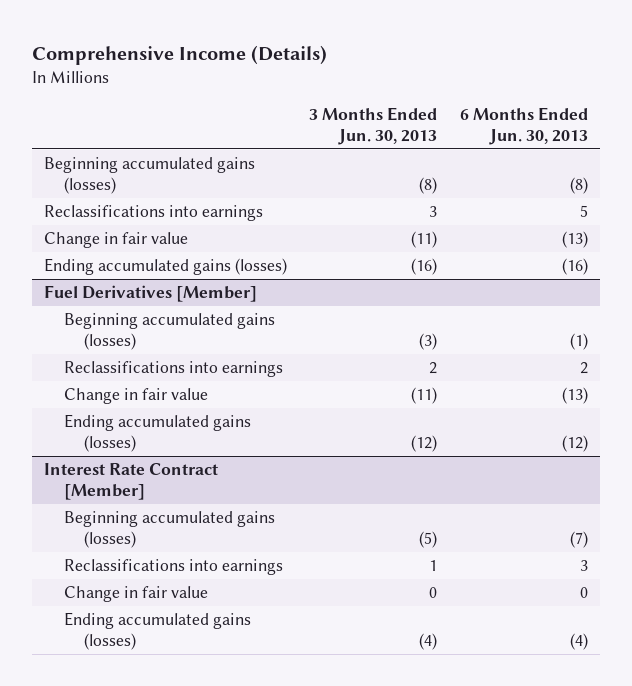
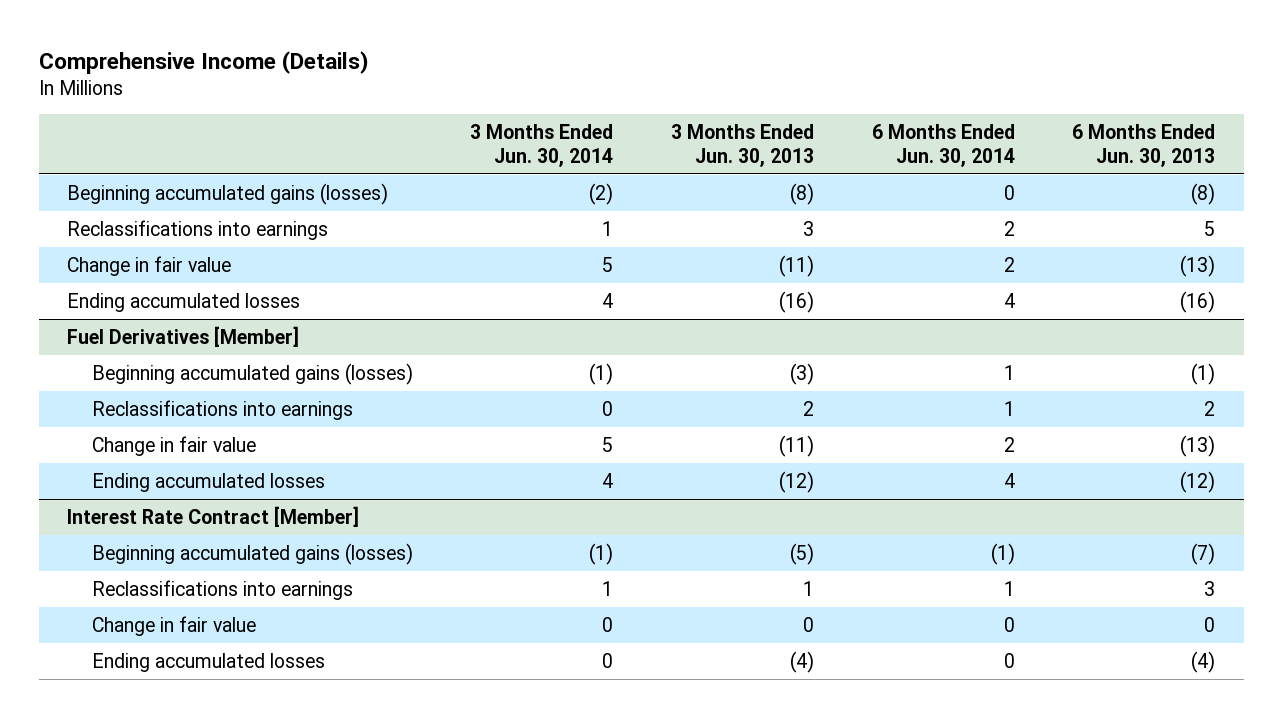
none -> [470,124,614,167] 3 Months Ended Jun. 30, 2014
none -> [871,124,1015,167] 6 Months Ended Jun. 30, 2014
[43,258,287,276] Ending accumulated gains (losses) -> [67,292,301,312] Ending accumulated losses
[64,414,252,453] Ending accumulated gains (losses) -> [91,472,325,492] Ending accumulated losses
[64,612,252,651] Ending accumulated gains (losses) -> [91,652,325,672] Ending accumulated losses

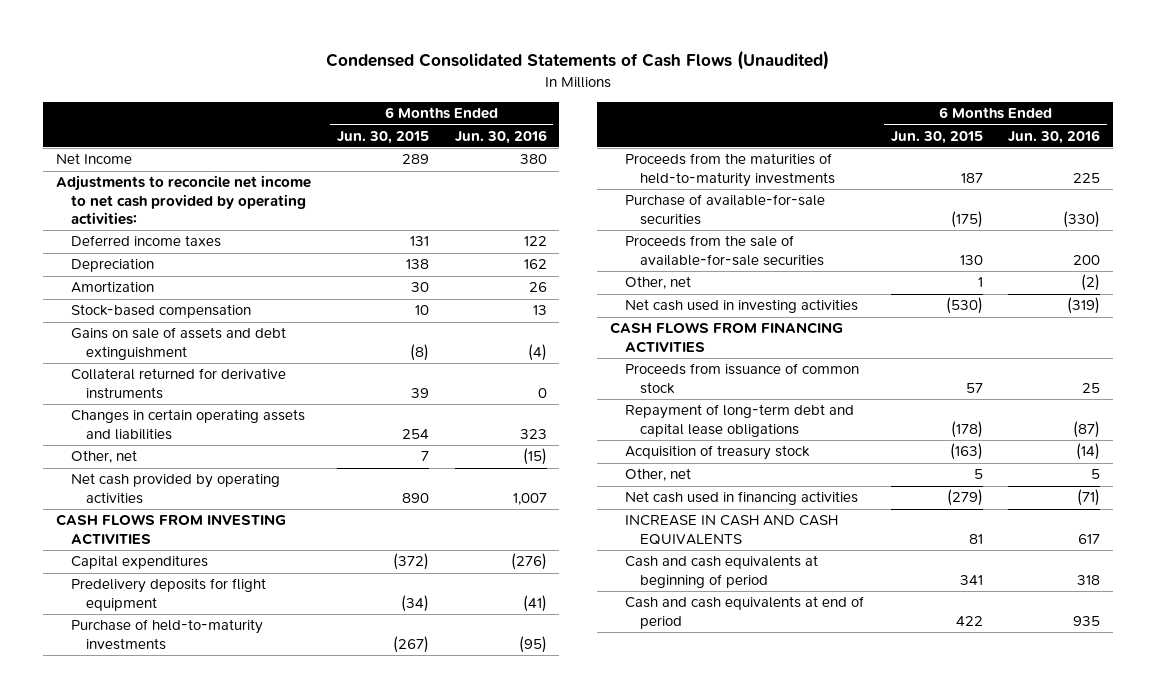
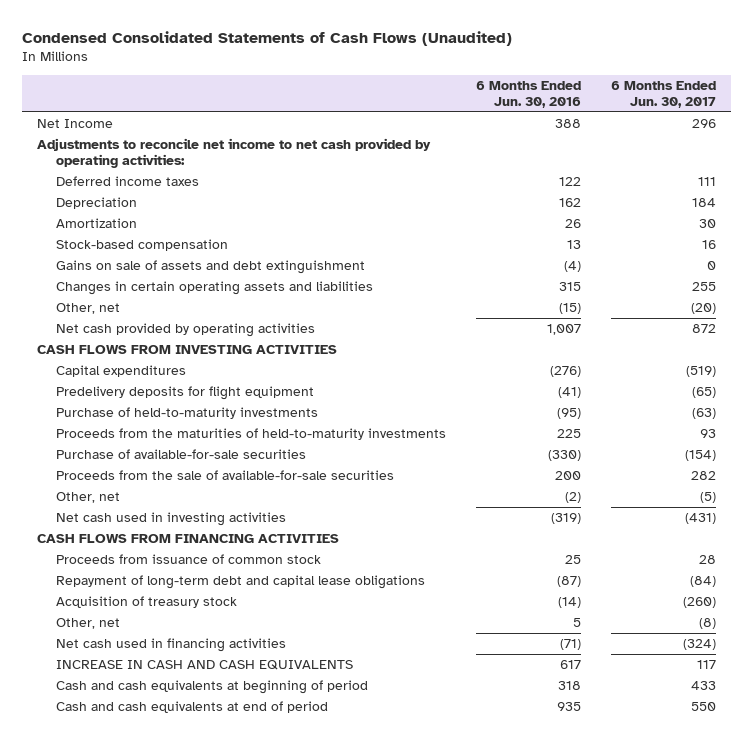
[336,130,429,144] Jun. 30, 2015 -> none
none -> [610,80,716,108] 6 Months Ended Jun. 30, 2017
[519,154,547,165] 380 -> [554,119,581,129] 388
[71,368,287,399] Collateral returned for derivative instruments -> none
[519,428,547,439] 323 -> [558,282,581,292] 315

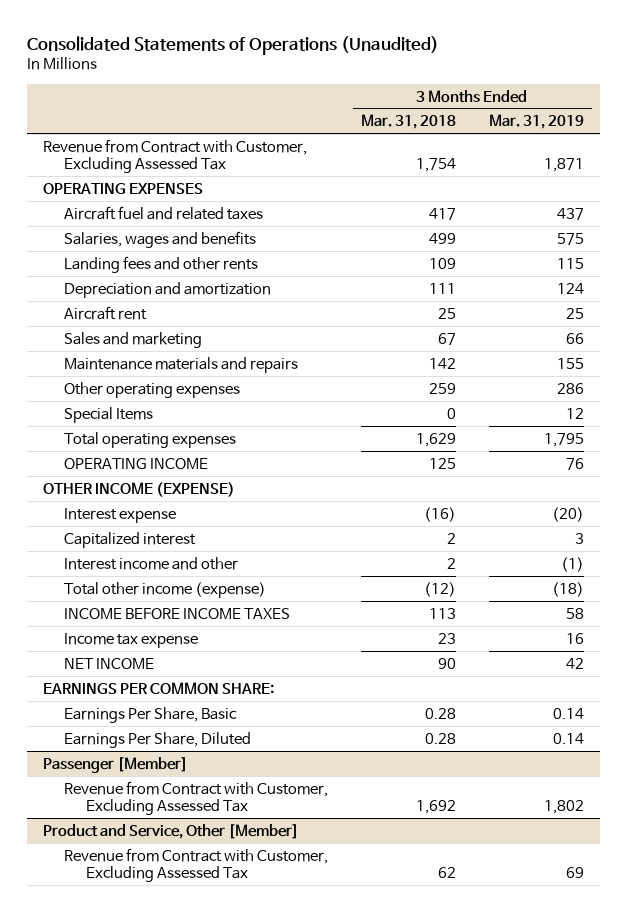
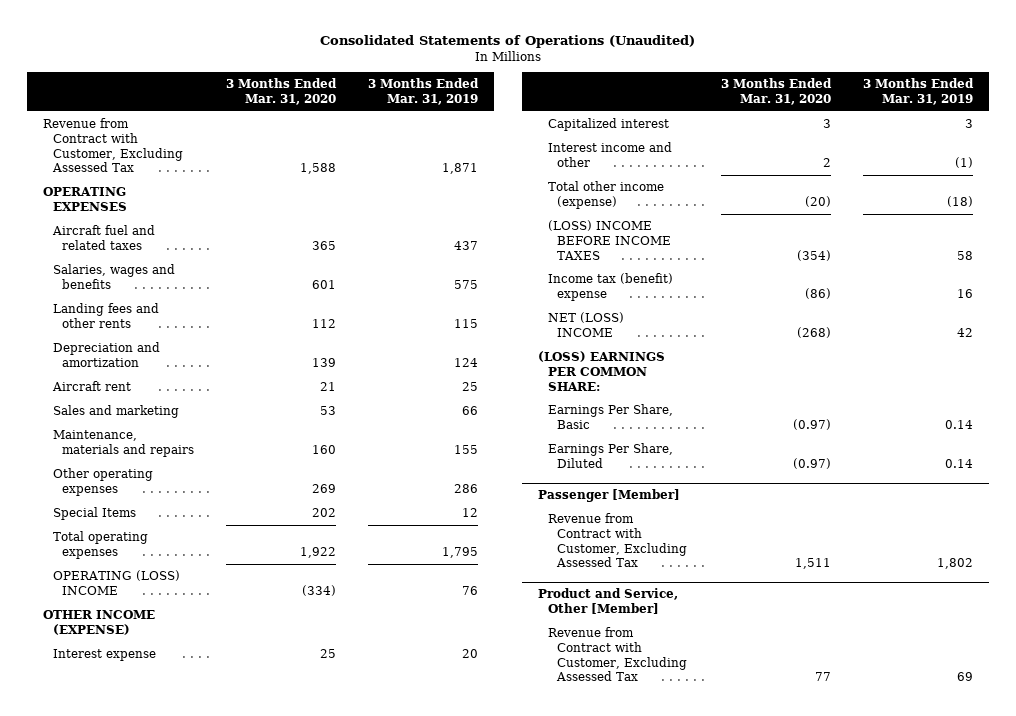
[360,114,456,130] Mar. 31, 2018 -> none
none -> [225,78,337,105] 3 Months Ended Mar. 31, 2020
[64,356,299,373] Maintenance materials and repairs -> [52,430,195,457] Maintenance, materials and repairs
[64,457,209,470] OPERATING INCOME -> [52,570,180,595] OPERATING (LOSS) INCOME
[551,506,584,522] (20) -> [461,649,478,659] 20
[64,607,291,620] INCOME BEFORE INCOME TAXES -> [547,220,672,260] (LOSS) INCOME BEFORE INCOME TAXES
[64,632,199,648] Income tax expense -> [547,273,673,301] Income tax (benefit) expense
[64,657,155,670] NET INCOME -> [547,312,624,337] NET (LOSS) INCOME
[43,681,275,694] EARNINGS PER COMMON SHARE: -> [538,351,666,391] (LOSS) EARNINGS PER COMMON SHARE:

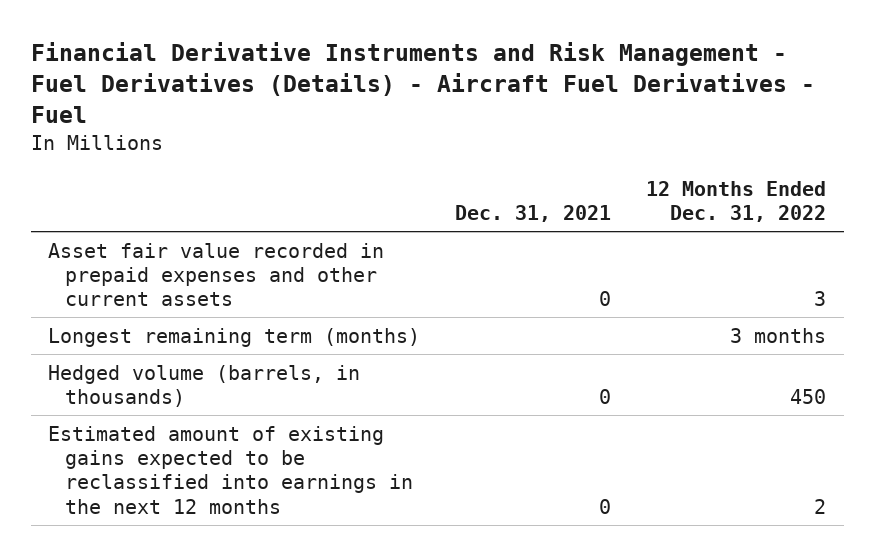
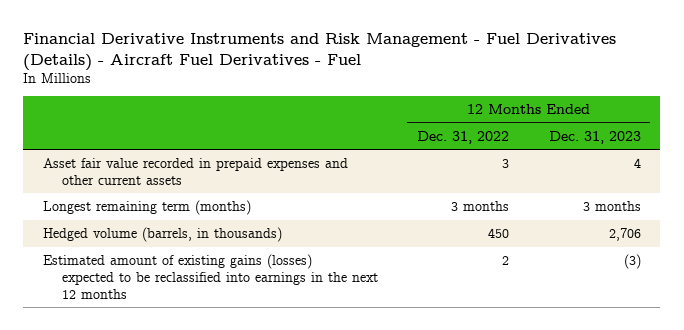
[455,205,612,223] Dec. 31, 2021 -> none
none -> [548,130,641,144] Dec. 31, 2023
[48,425,414,514] Estimated amount of existing gains expected to be reclassified into earnings in the next 12 months -> [43,253,378,299] Estimated amount of existing gains (losses) expected to be reclassified into earnings in the next 12 months

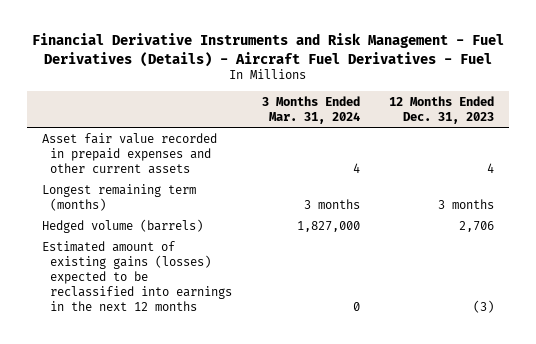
[417,130,510,144] Dec. 31, 2022 -> none
none -> [261,95,360,124] 3 Months Ended Mar. 31, 2024
[43,226,283,242] Hedged volume (barrels, in thousands) -> [41,218,203,233] Hedged volume (barrels)

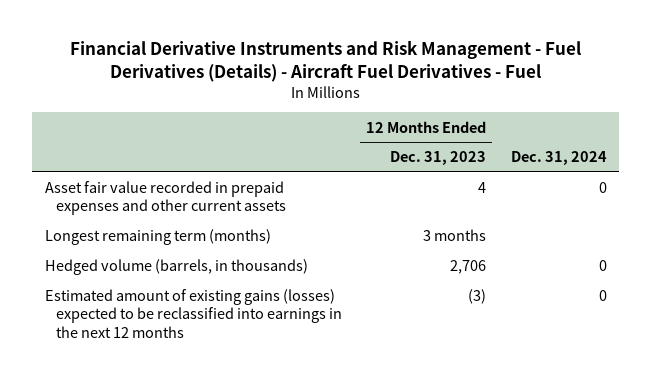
[261,95,360,124] 3 Months Ended Mar. 31, 2024 -> none
none -> [510,151,607,166] Dec. 31, 2024
[41,218,203,233] Hedged volume (barrels) -> [44,259,308,276] Hedged volume (barrels, in thousands)

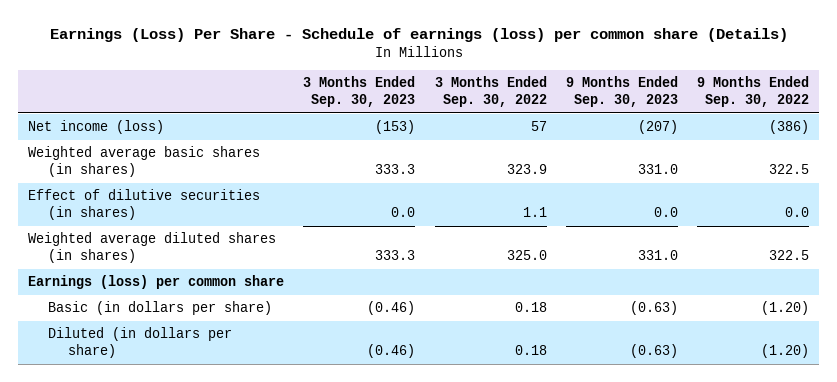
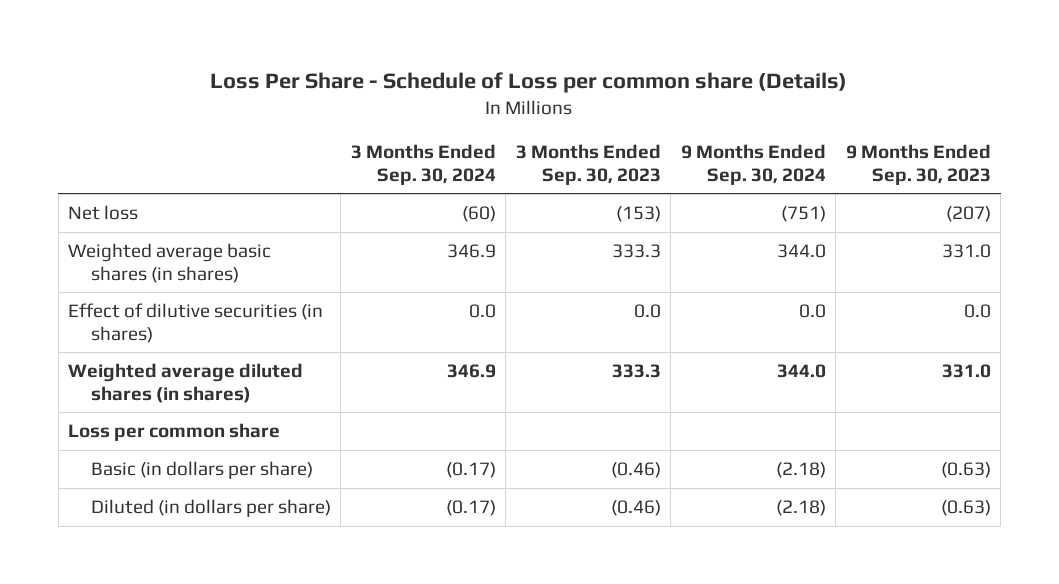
[49,27,788,42] Earnings (Loss) Per Share - Schedule of earnings (loss) per common share (Details) -> [210,72,848,94] Loss Per Share - Schedule of Loss per common share (Details)
[434,76,547,108] 3 Months Ended Sep. 30, 2022 -> none
[697,76,810,108] 9 Months Ended Sep. 30, 2022 -> none
none -> [350,144,496,185] 3 Months Ended Sep. 30, 2024
none -> [680,144,826,185] 9 Months Ended Sep. 30, 2024
[27,120,164,135] Net income (loss) -> [68,204,139,220] Net loss
[27,275,284,290] Earnings (loss) per common share -> [68,422,281,441] Loss per common share

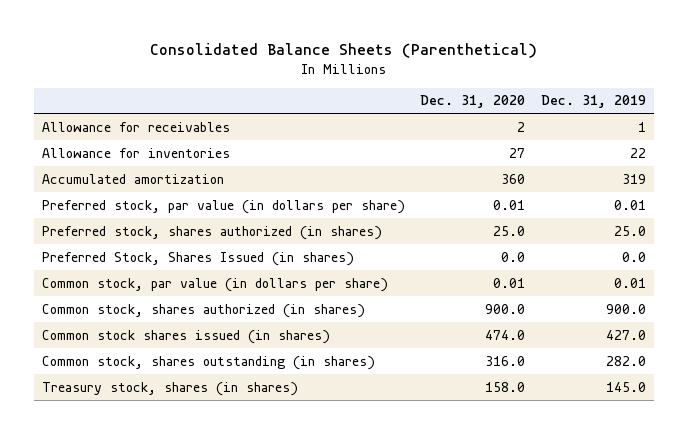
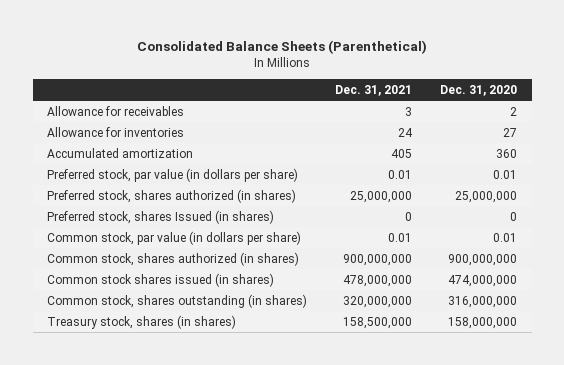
[541,95,647,109] Dec. 31, 2019 -> none
none -> [335,84,413,96] Dec. 31, 2021
[493,225,526,236] 25.0 -> [455,190,518,203] 25,000,000
[41,251,354,266] Preferred Stock, Shares Issued (in shares) -> [46,209,274,224] Preferred stock, shares Issued (in shares)
[501,251,526,262] 0.0 -> [510,211,518,221] 0
[485,303,526,314] 900.0 -> [448,253,518,266] 900,000,000
[485,329,526,340] 474.0 -> [448,274,518,287] 474,000,000
[485,355,526,366] 316.0 -> [448,295,518,308] 316,000,000
[485,381,526,392] 158.0 -> [448,316,518,329] 158,000,000

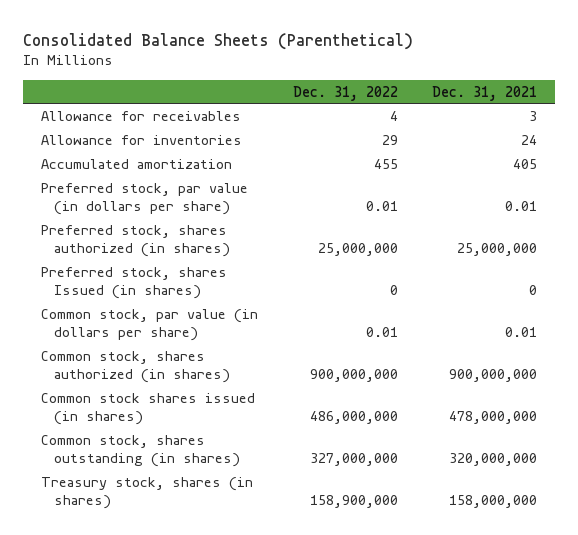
[440,84,518,96] Dec. 31, 2020 -> none
none -> [292,85,398,101] Dec. 31, 2022
[343,316,413,329] 158,500,000 -> [449,494,538,508] 158,000,000

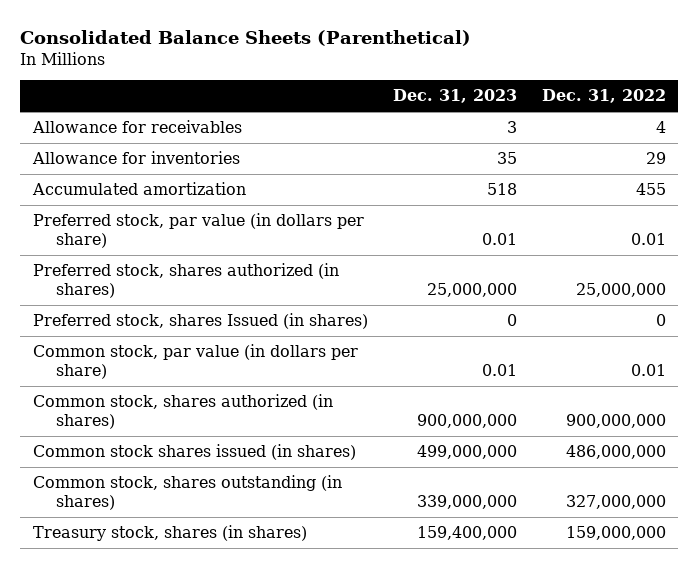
[432,85,538,101] Dec. 31, 2021 -> none
none -> [392,89,517,104] Dec. 31, 2023
[309,494,398,508] 158,900,000 -> [565,525,666,540] 159,000,000

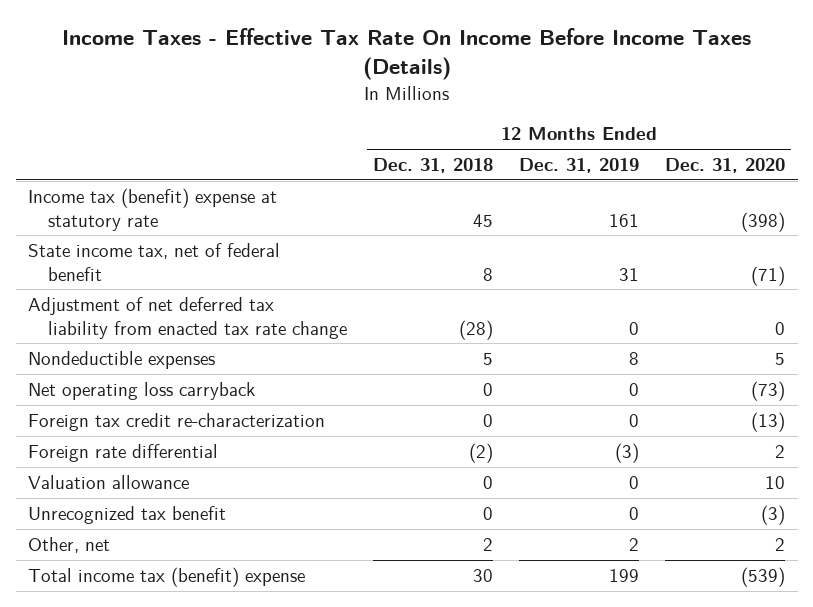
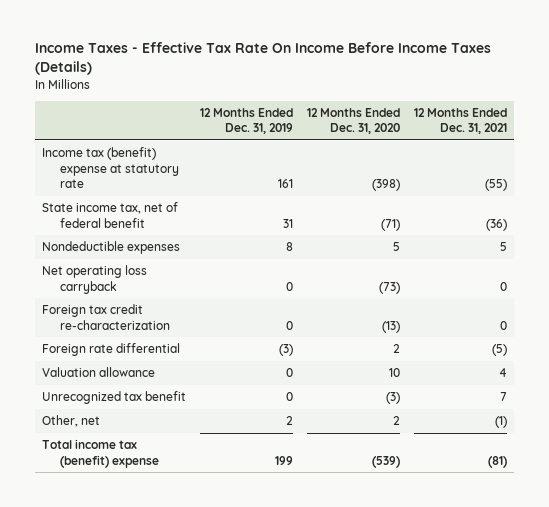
[373,158,494,174] Dec. 31, 2018 -> none
none -> [414,108,508,135] 12 Months Ended Dec. 31, 2021
[28,296,348,339] Adjustment of net deferred tax liability from enacted tax rate change -> none

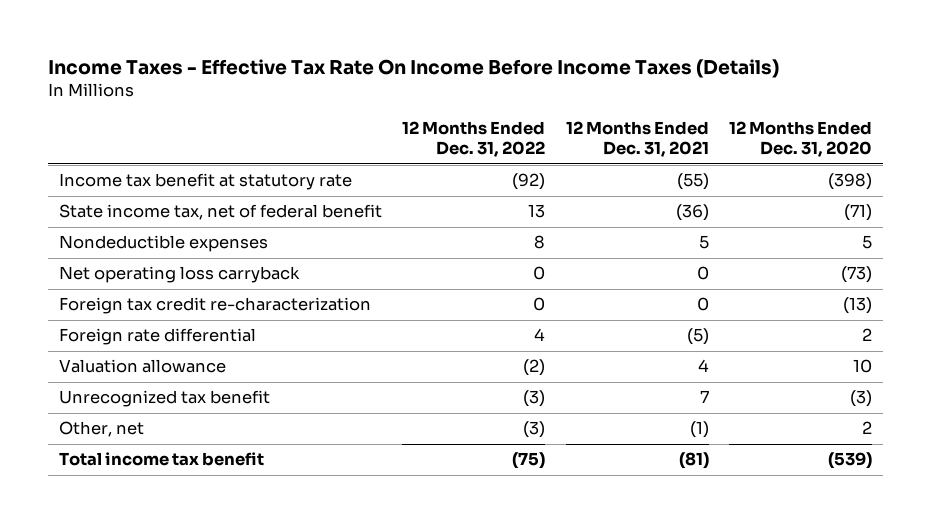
[199,108,293,135] 12 Months Ended Dec. 31, 2019 -> none
none -> [402,120,546,158] 12 Months Ended Dec. 31, 2022
[41,147,180,189] Income tax (benefit) expense at statutory rate -> [58,173,352,191] Income tax benefit at statutory rate
[41,439,160,468] Total income tax (benefit) expense -> [58,452,264,467] Total income tax benefit

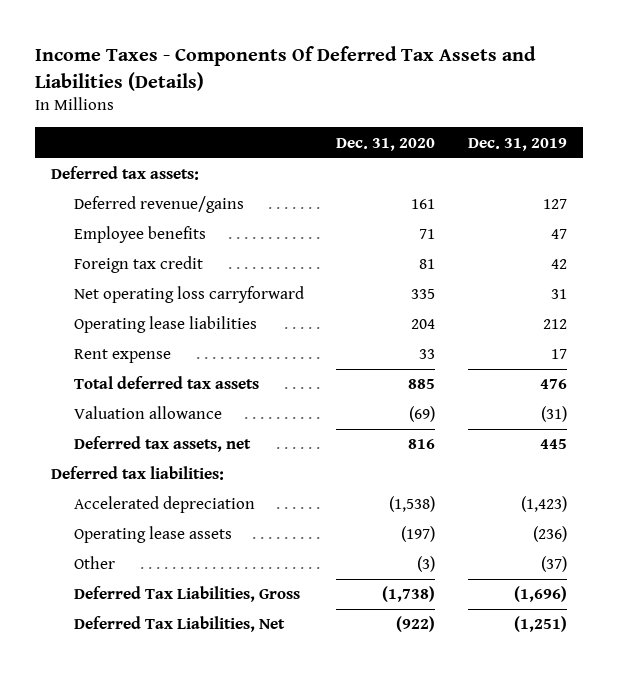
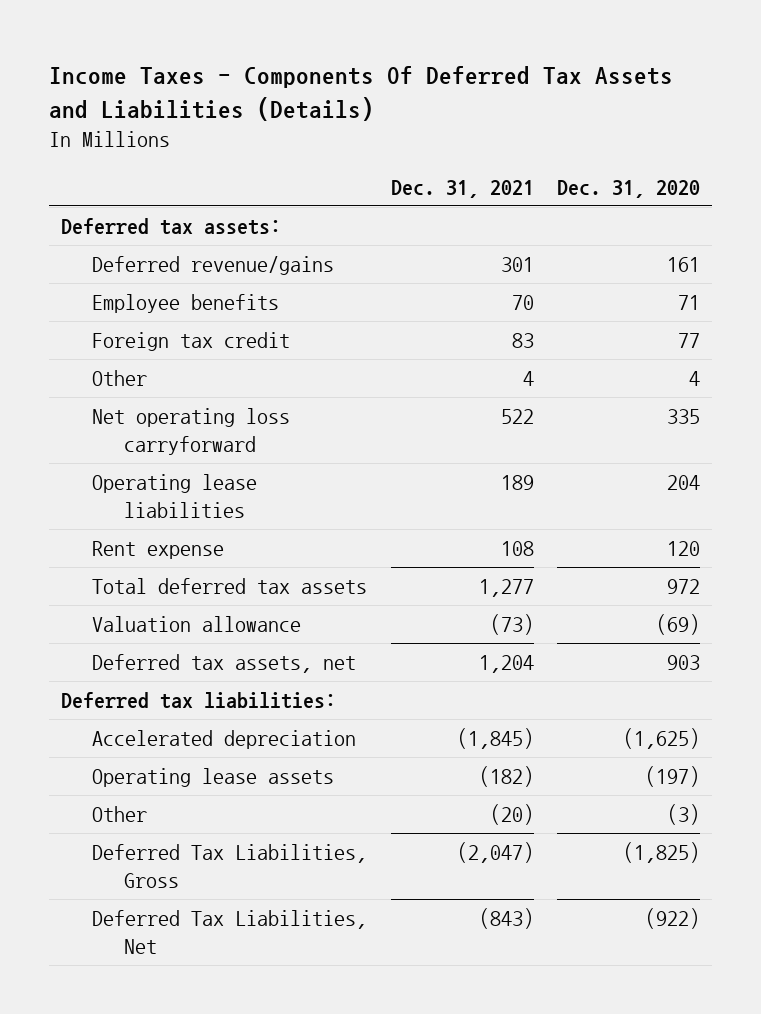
[467,137,567,151] Dec. 31, 2019 -> none
none -> [390,179,534,198] Dec. 31, 2021
[419,259,436,270] 81 -> [678,333,701,349] 77
none -> [92,370,148,387] Other
[419,349,436,360] 33 -> [667,541,701,557] 120
[408,379,436,390] 885 -> [667,579,701,595] 972
[408,439,436,450] 816 -> [667,655,701,671] 903
[389,496,436,513] (1,538) -> [623,728,701,750] (1,625)
[382,586,436,603] (1,738) -> [623,842,701,864] (1,825)

